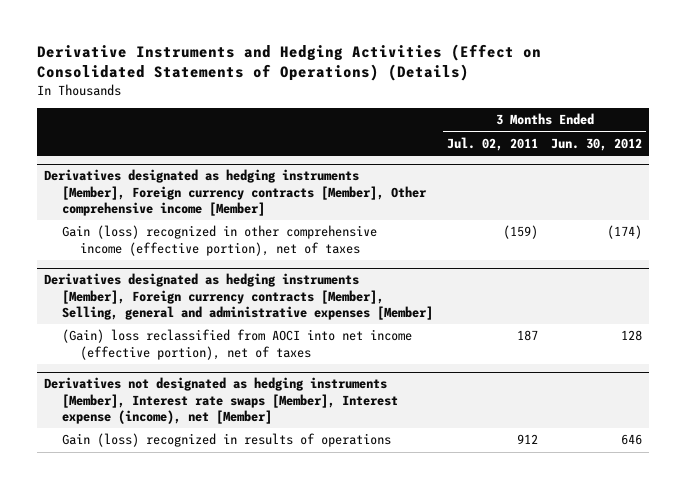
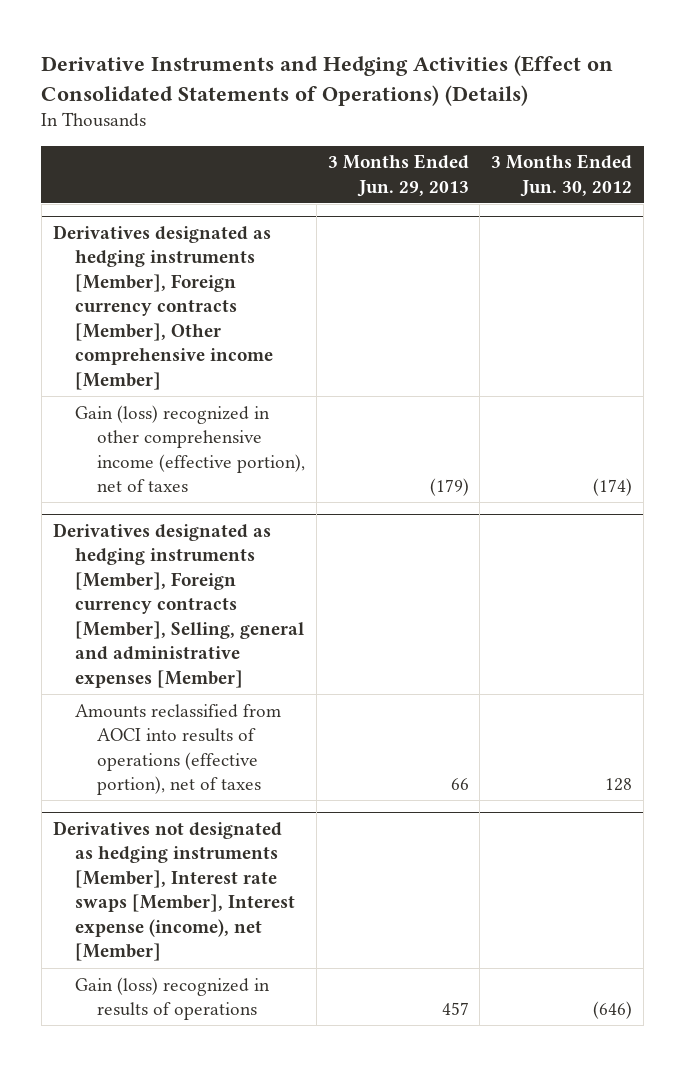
[446,136,538,151] Jul. 02, 2011 -> none
none -> [327,154,469,197] 3 Months Ended Jun. 29, 2013
[62,329,413,360] (Gain) loss reclassified from AOCI into net income (effective portion), net of taxes -> [74,703,281,796] Amounts reclassified from AOCI into results of operations (effective portion), net of taxes
[621,434,643,446] 646 -> [593,1001,633,1020] (646)

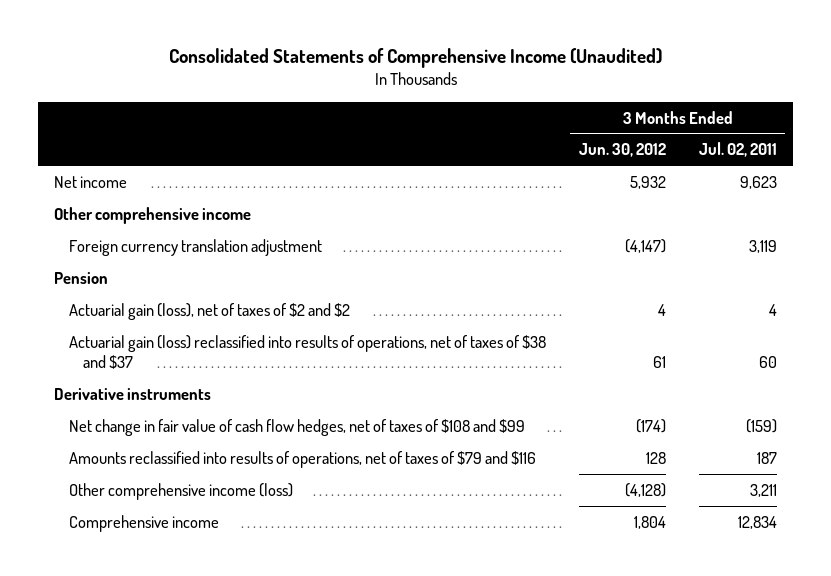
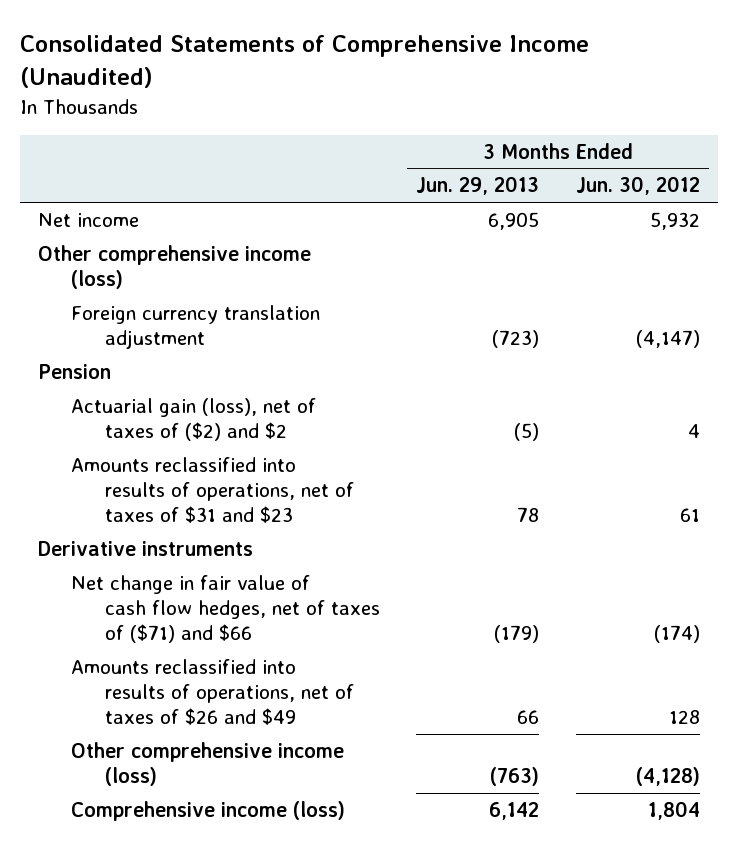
[698,142,777,158] Jul. 02, 2011 -> none
none -> [416,176,540,196] Jun. 29, 2013
[54,206,252,224] Other comprehensive income -> [37,244,311,290] Other comprehensive income (loss)
[68,302,350,320] Actuarial gain (loss), net of taxes of $2 and $2 -> [71,397,317,442] Actuarial gain (loss), net of taxes of ($2) and $2
[68,334,546,370] Actuarial gain (loss) reclassified into results of operations, net of taxes of $38 and $37 -> [71,456,354,524] Amounts reclassified into results of operations, net of taxes of $31 and $23
[68,418,525,436] Net change in fair value of cash flow hedges, net of taxes of $108 and $99 -> [71,574,380,644] Net change in fair value of cash flow hedges, net of taxes of ($71) and $66
[68,450,536,468] Amounts reclassified into results of operations, net of taxes of $79 and $116 -> [71,658,354,726] Amounts reclassified into results of operations, net of taxes of $26 and $49
[68,514,219,532] Comprehensive income -> [71,800,346,821] Comprehensive income (loss)

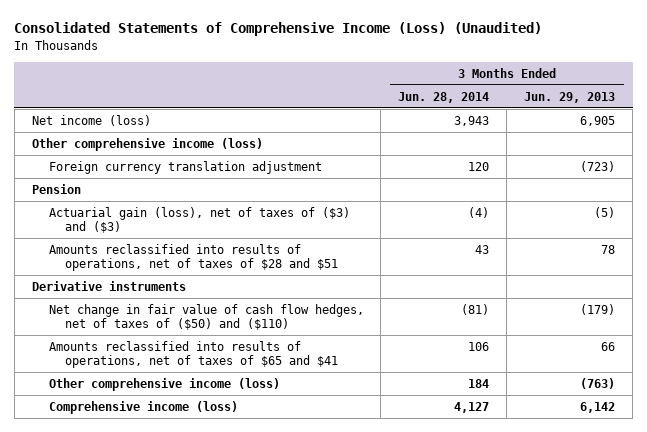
[19,35,589,89] Consolidated Statements of Comprehensive Income (Unaudited) -> [14,22,543,37] Consolidated Statements of Comprehensive Income (Loss) (Unaudited)
[575,176,700,196] Jun. 30, 2012 -> none
none -> [398,91,490,103] Jun. 28, 2014
[37,212,139,227] Net income -> [31,114,151,126] Net income (loss)
[71,397,317,442] Actuarial gain (loss), net of taxes of ($2) and $2 -> [48,206,350,233] Actuarial gain (loss), net of taxes of ($3) and ($3)
[71,456,354,524] Amounts reclassified into results of operations, net of taxes of $31 and $23 -> [48,243,339,271] Amounts reclassified into results of operations, net of taxes of $28 and $51
[71,574,380,644] Net change in fair value of cash flow hedges, net of taxes of ($71) and $66 -> [48,303,364,330] Net change in fair value of cash flow hedges, net of taxes of ($50) and ($110)
[71,658,354,726] Amounts reclassified into results of operations, net of taxes of $26 and $49 -> [48,340,339,368] Amounts reclassified into results of operations, net of taxes of $65 and $41

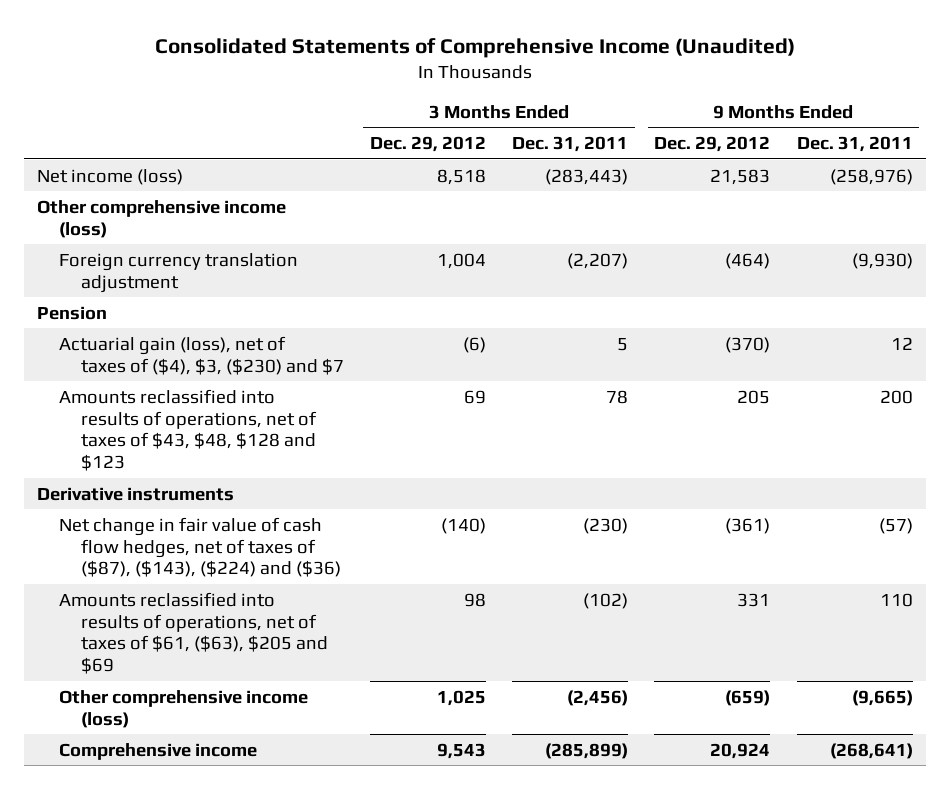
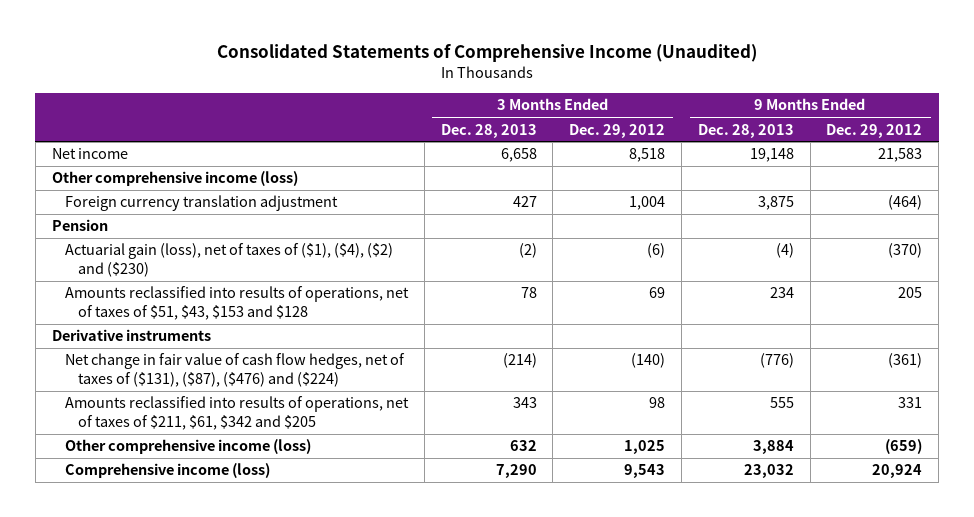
[512,136,629,153] Dec. 31, 2011 -> none
[796,136,913,153] Dec. 31, 2011 -> none
none -> [440,123,537,138] Dec. 28, 2013
none -> [697,123,794,138] Dec. 28, 2013
[37,168,184,185] Net income (loss) -> [51,148,128,160] Net income
[58,335,344,375] Actuarial gain (loss), net of taxes of ($4), $3, ($230) and $7 -> [64,243,393,277] Actuarial gain (loss), net of taxes of ($1), ($4), ($2) and ($230)
[58,388,317,472] Amounts reclassified into results of operations, net of taxes of $43, $48, $128 and $123 -> [64,286,409,320] Amounts reclassified into results of operations, net of taxes of $51, $43, $153 and $128
[58,516,341,578] Net change in fair value of cash flow hedges, net of taxes of ($87), ($143), ($224) and ($36) -> [64,353,405,387] Net change in fair value of cash flow hedges, net of taxes of ($131), ($87), ($476) and ($224)
[58,591,328,675] Amounts reclassified into results of operations, net of taxes of $61, ($63), $205 and $69 -> [64,396,409,430] Amounts reclassified into results of operations, net of taxes of $211, $61, $342 and $205
[58,742,257,760] Comprehensive income -> [64,463,270,479] Comprehensive income (loss)

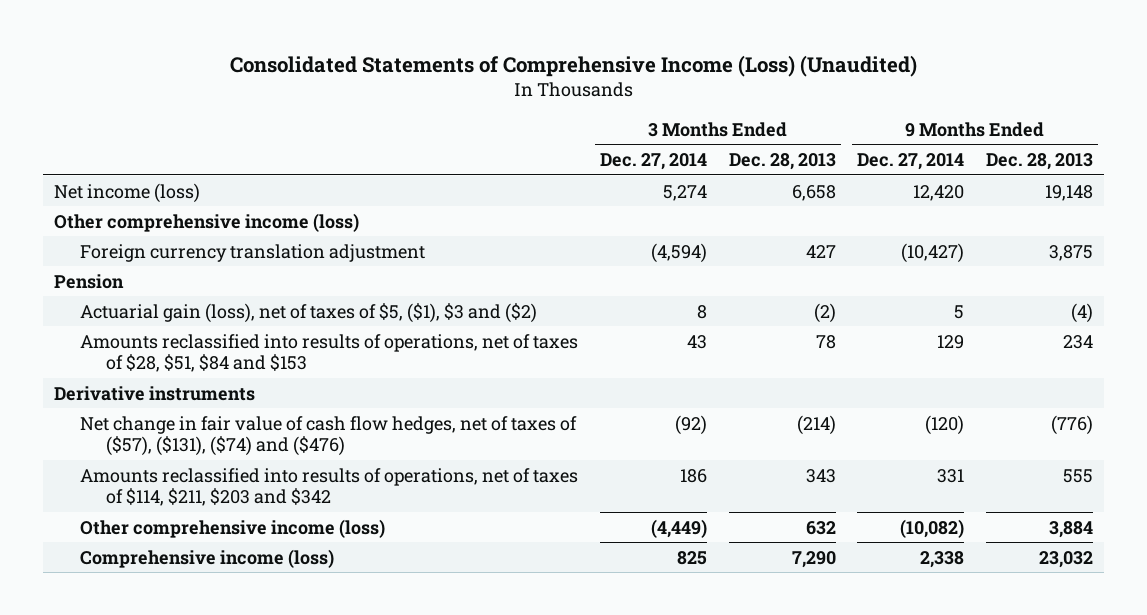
[217,44,758,63] Consolidated Statements of Comprehensive Income (Unaudited) -> [229,54,917,77] Consolidated Statements of Comprehensive Income (Loss) (Unaudited)
[569,123,666,138] Dec. 29, 2012 -> none
[826,123,923,138] Dec. 29, 2012 -> none
none -> [600,152,708,170] Dec. 27, 2014
none -> [857,152,965,170] Dec. 27, 2014
[51,148,128,160] Net income -> [54,182,201,203] Net income (loss)
[64,243,393,277] Actuarial gain (loss), net of taxes of ($1), ($4), ($2) and ($230) -> [80,302,538,323] Actuarial gain (loss), net of taxes of $5, ($1), $3 and ($2)
[64,286,409,320] Amounts reclassified into results of operations, net of taxes of $51, $43, $153 and $128 -> [80,333,579,373] Amounts reclassified into results of operations, net of taxes of $28, $51, $84 and $153
[64,353,405,387] Net change in fair value of cash flow hedges, net of taxes of ($131), ($87), ($476) and ($224) -> [80,415,578,457] Net change in fair value of cash flow hedges, net of taxes of ($57), ($131), ($74) and ($476)
[64,396,409,430] Amounts reclassified into results of operations, net of taxes of $211, $61, $342 and $205 -> [80,467,579,507] Amounts reclassified into results of operations, net of taxes of $114, $211, $203 and $342

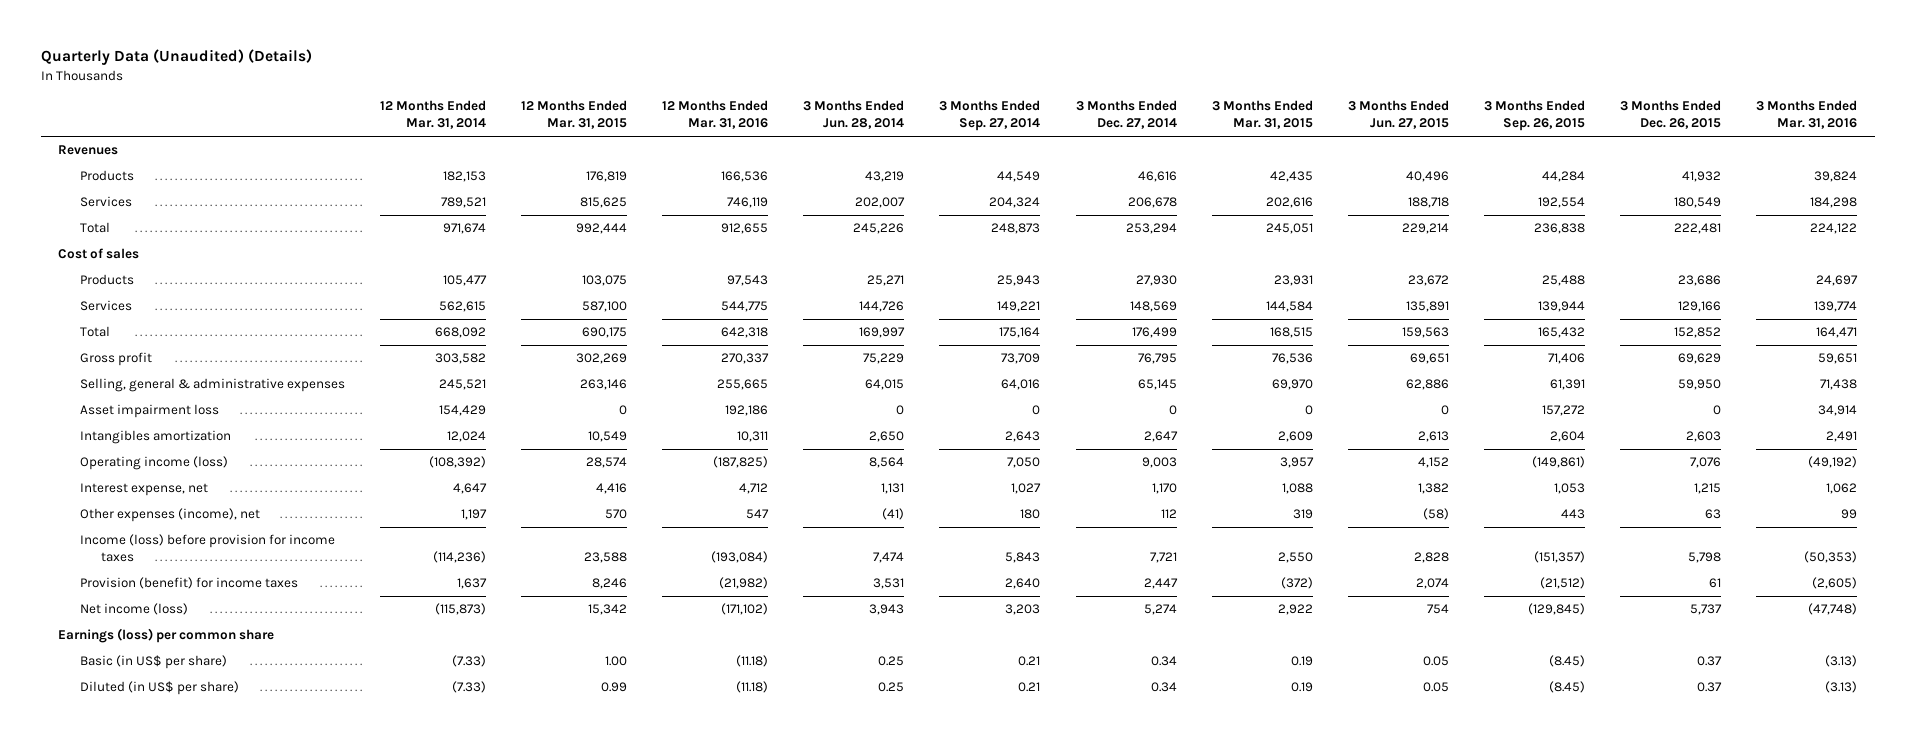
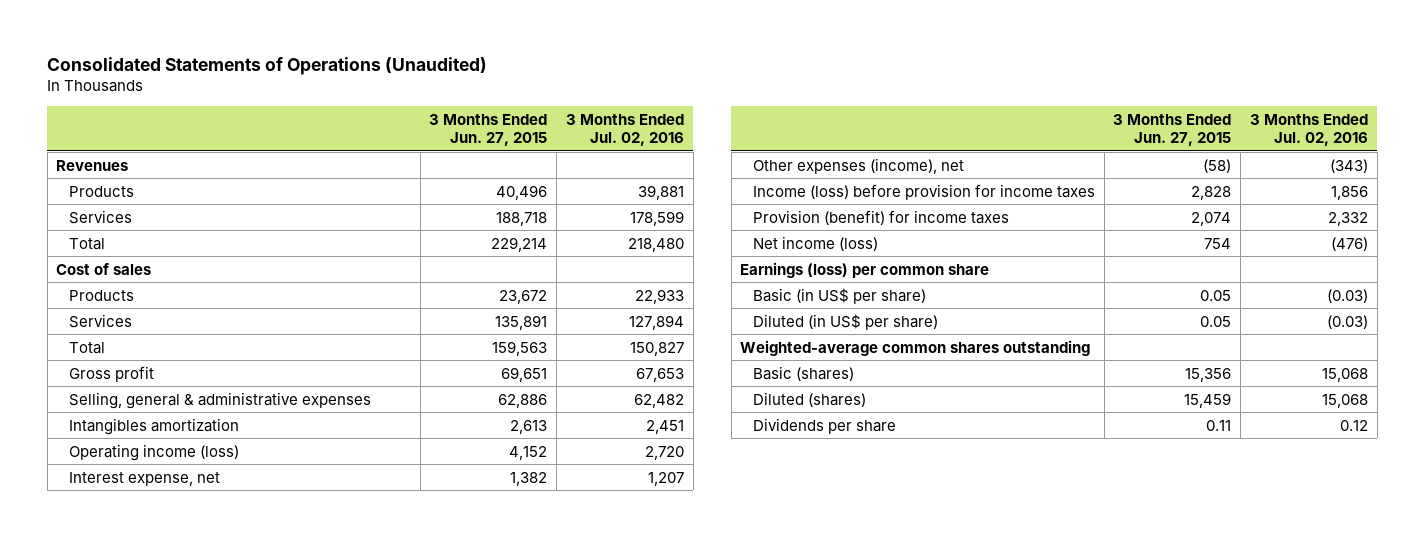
[40,49,312,66] Quarterly Data (Unaudited) (Details) -> [47,56,488,75] Consolidated Statements of Operations (Unaudited)
[379,100,486,130] 12 Months Ended Mar. 31, 2014 -> none
[520,100,627,130] 12 Months Ended Mar. 31, 2015 -> none
[662,100,769,130] 12 Months Ended Mar. 31, 2016 -> none
[803,100,905,130] 3 Months Ended Jun. 28, 2014 -> none
[939,100,1041,132] 3 Months Ended Sep. 27, 2014 -> none
[1075,100,1177,130] 3 Months Ended Dec. 27, 2014 -> none
[1211,100,1313,130] 3 Months Ended Mar. 31, 2015 -> none
[1483,100,1585,132] 3 Months Ended Sep. 26, 2015 -> none
[1620,100,1722,130] 3 Months Ended Dec. 26, 2015 -> none
[1756,100,1858,130] 3 Months Ended Mar. 31, 2016 -> none
none -> [565,113,684,147] 3 Months Ended Jul. 02, 2016
[79,404,219,419] Asset impairment loss -> none
none -> [740,339,1091,356] Weighted-average common shares outstanding
none -> [752,365,854,381] Basic (shares)
none -> [752,391,866,407] Diluted (shares)
none -> [752,417,896,434] Dividends per share

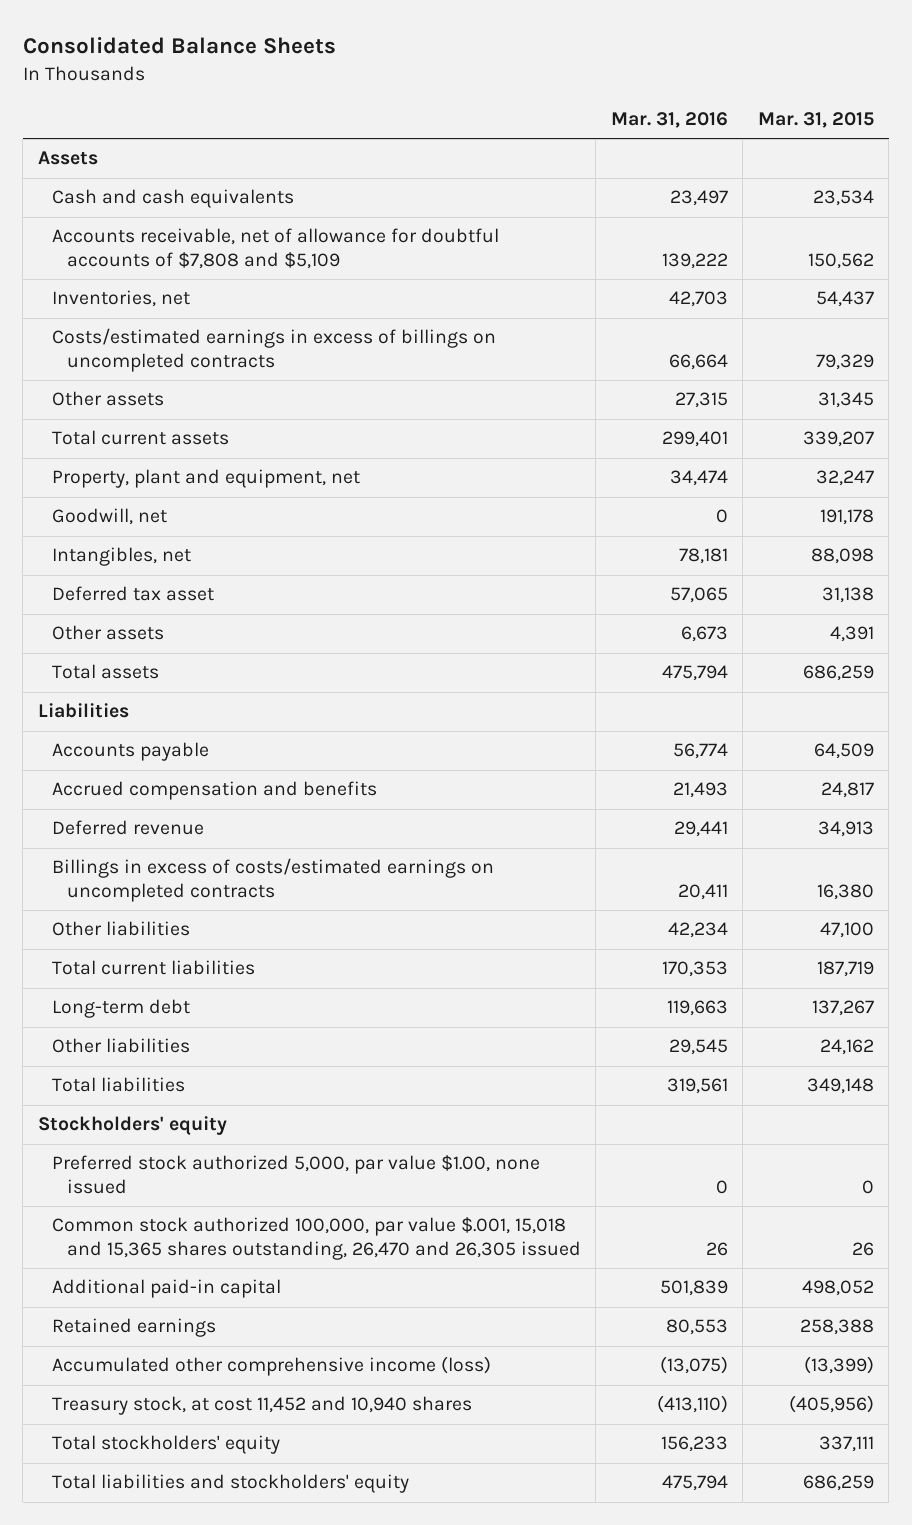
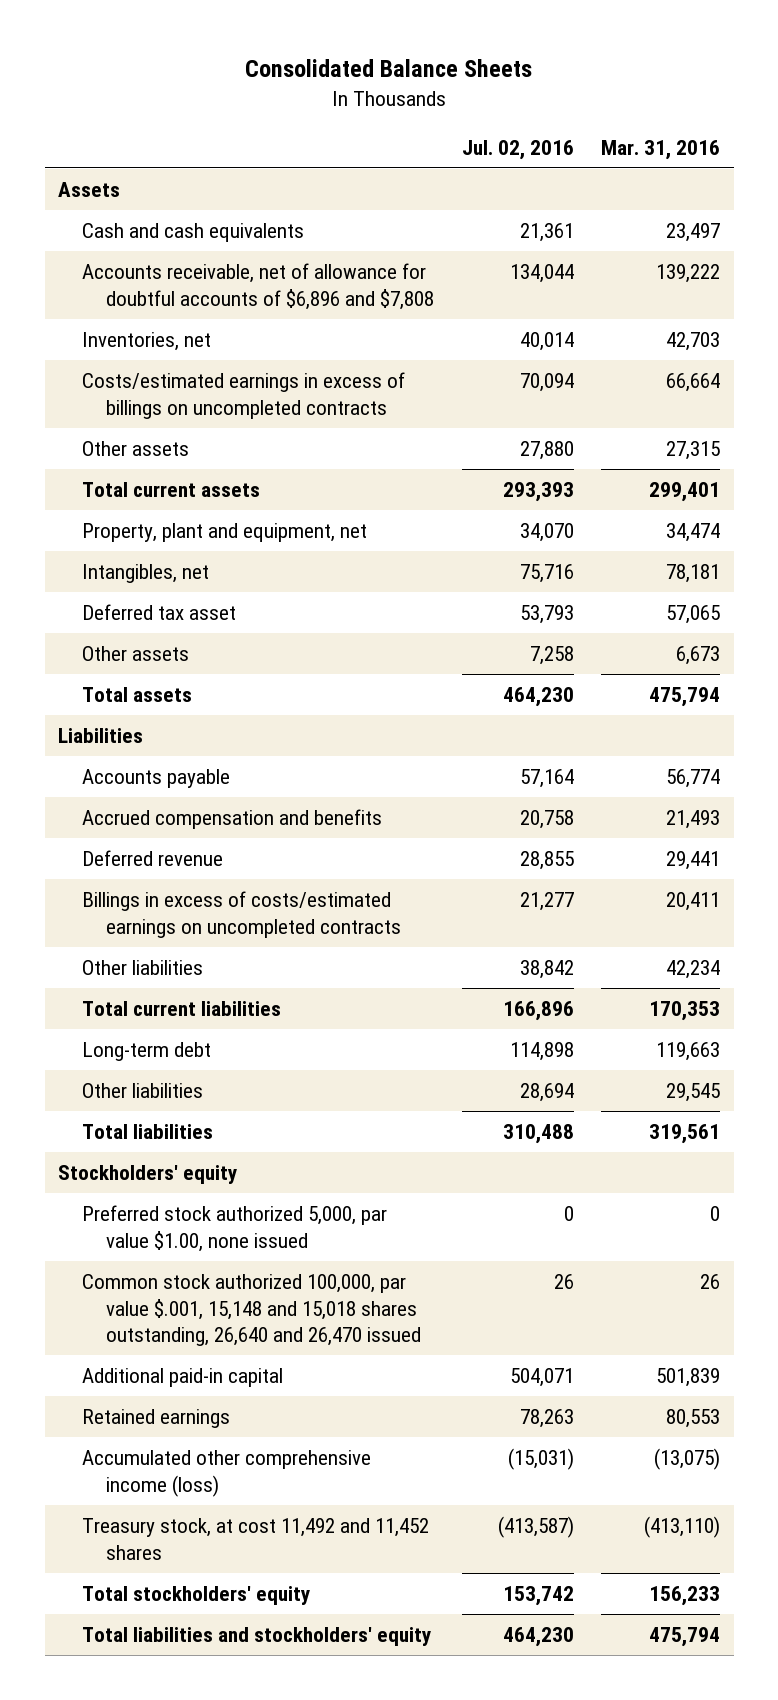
[757,112,874,129] Mar. 31, 2015 -> none
none -> [461,139,574,160] Jul. 02, 2016
[52,228,500,270] Accounts receivable, net of allowance for doubtful accounts of $7,808 and $5,109 -> [82,263,435,310] Accounts receivable, net of allowance for doubtful accounts of $6,896 and $7,808
[52,508,168,526] Goodwill, net -> none
[52,1217,581,1261] Common stock authorized 100,000, par value $.001, 15,018 and 15,365 shares outstanding, 26,470 and 26,305 issued -> [82,1274,422,1347] Common stock authorized 100,000, par value $.001, 15,148 and 15,018 shares outstanding, 26,640 and 26,470 issued
[52,1396,473,1416] Treasury stock, at cost 11,452 and 10,940 shares -> [82,1518,430,1560] Treasury stock, at cost 11,492 and 11,452 shares

